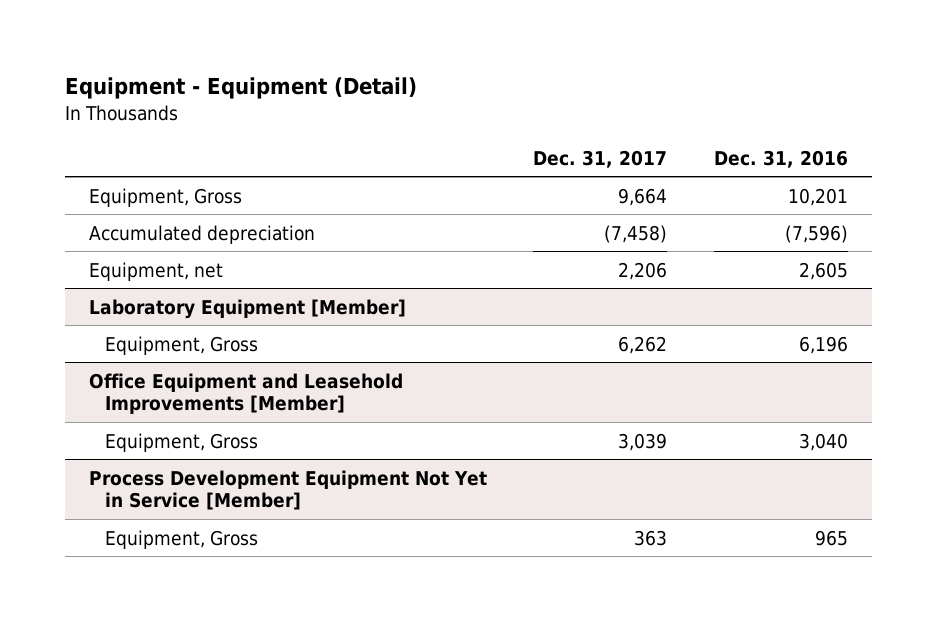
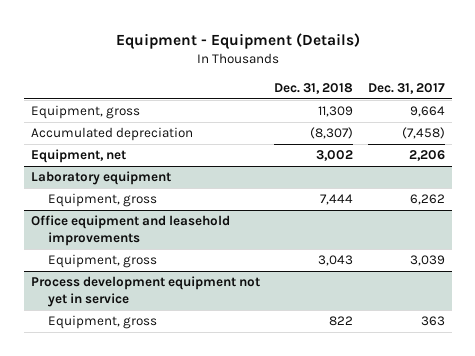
[65,77,418,100] Equipment - Equipment (Detail) -> [115,32,360,49] Equipment - Equipment (Details)
[714,149,849,168] Dec. 31, 2016 -> none
none -> [274,82,354,94] Dec. 31, 2018
[88,187,242,207] Equipment, Gross -> [30,105,140,120] Equipment, gross
[88,298,406,319] Laboratory Equipment [Member] -> [30,171,171,186] Laboratory equipment
[104,335,258,355] Equipment, Gross -> [47,193,157,208] Equipment, gross
[88,372,403,415] Office Equipment and Leasehold Improvements [Member] -> [30,215,230,246] Office equipment and leasehold improvements
[104,432,258,452] Equipment, Gross -> [47,254,157,269] Equipment, gross
[88,469,487,511] Process Development Equipment Not Yet in Service [Member] -> [30,276,260,307] Process development equipment not yet in service
[104,529,258,549] Equipment, Gross -> [47,315,157,330] Equipment, gross

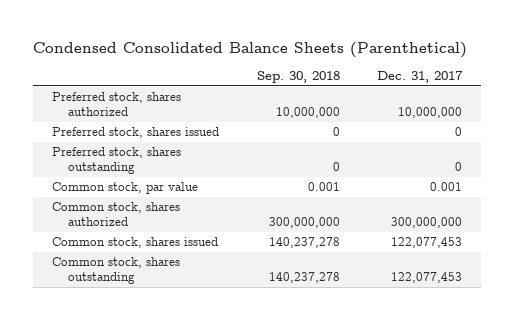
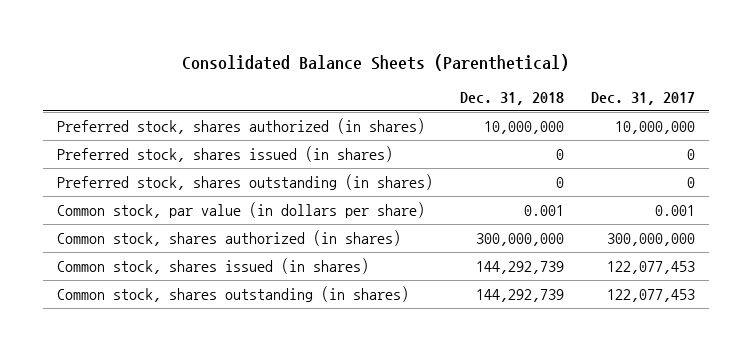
[33,42,468,59] Condensed Consolidated Balance Sheets (Parenthetical) -> [182,53,570,71] Consolidated Balance Sheets (Parenthetical)
[256,71,340,84] Sep. 30, 2018 -> none
none -> [460,91,565,105] Dec. 31, 2018
[52,92,182,117] Preferred stock, shares authorized -> [56,117,425,134] Preferred stock, shares authorized (in shares)
[52,127,220,139] Preferred stock, shares issued -> [56,145,393,162] Preferred stock, shares issued (in shares)
[52,147,182,175] Preferred stock, shares outstanding -> [56,173,433,190] Preferred stock, shares outstanding (in shares)
[52,182,199,195] Common stock, par value -> [56,201,425,218] Common stock, par value (in dollars per share)
[52,202,181,227] Common stock, shares authorized -> [56,229,401,246] Common stock, shares authorized (in shares)
[52,237,219,249] Common stock, shares issued -> [56,257,369,274] Common stock, shares issued (in shares)
[52,257,181,285] Common stock, shares outstanding -> [56,285,409,302] Common stock, shares outstanding (in shares)

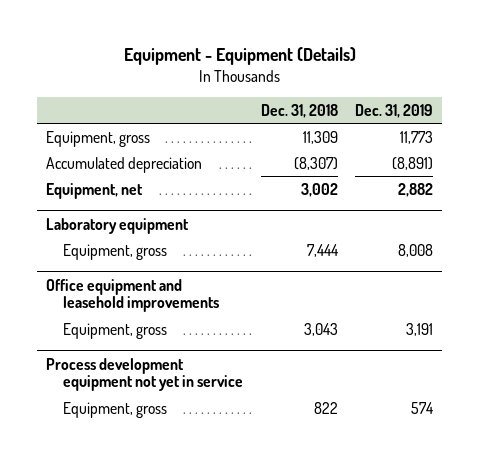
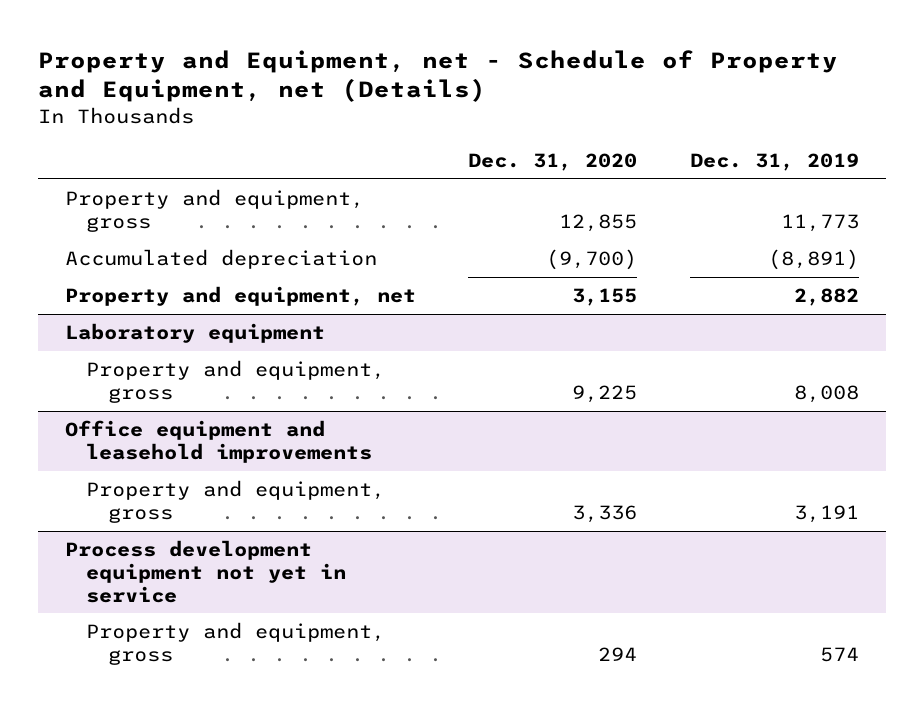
[123,47,356,66] Equipment - Equipment (Details) -> [38,49,839,103] Property and Equipment, net - Schedule of Property and Equipment, net (Details)
[260,103,338,118] Dec. 31, 2018 -> none
none -> [468,152,638,171] Dec. 31, 2020
[46,130,151,147] Equipment, gross -> [64,189,364,232] Property and equipment, gross
[46,182,144,199] Equipment, net -> [64,286,416,307] Property and equipment, net
[63,243,168,260] Equipment, gross -> [86,360,386,403] Property and equipment, gross
[63,322,168,339] Equipment, gross -> [86,480,386,523] Property and equipment, gross
[63,401,168,418] Equipment, gross -> [86,622,386,665] Property and equipment, gross

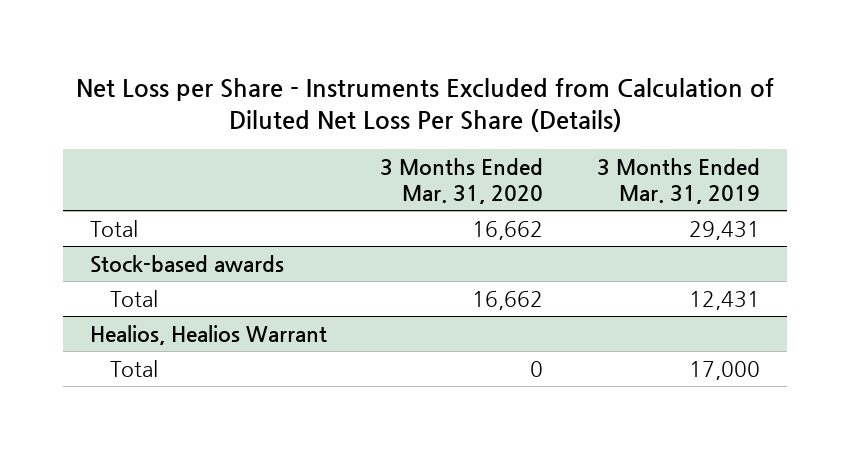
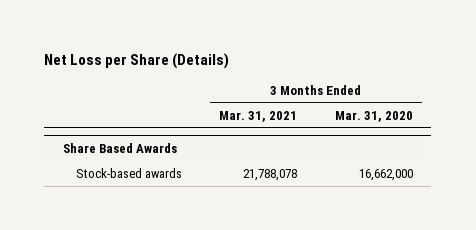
[75,77,774,133] Net Loss per Share - Instruments Excluded from Calculation of Diluted Net Loss Per Share (Details) -> [44,52,230,69] Net Loss per Share (Details)
[597,157,761,205] 3 Months Ended Mar. 31, 2019 -> none
none -> [219,110,298,122] Mar. 31, 2021
[89,219,138,237] Total -> none
[109,289,158,307] Total -> none
[89,324,327,345] Healios, Healios Warrant -> none
[109,359,158,377] Total -> none
[89,254,284,273] Stock-based awards -> [62,142,177,153] Share Based Awards
none -> [76,168,183,179] Stock-based awards

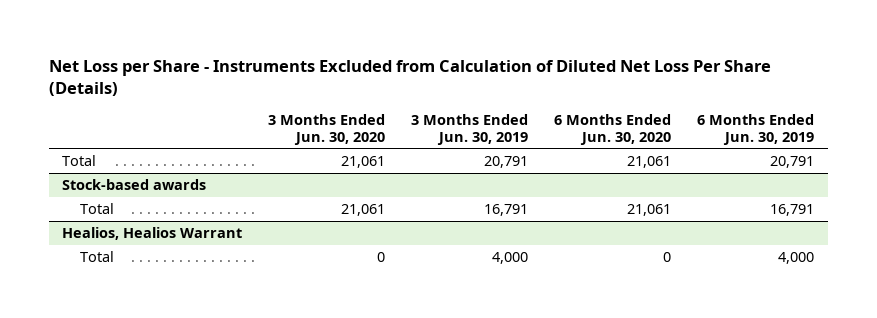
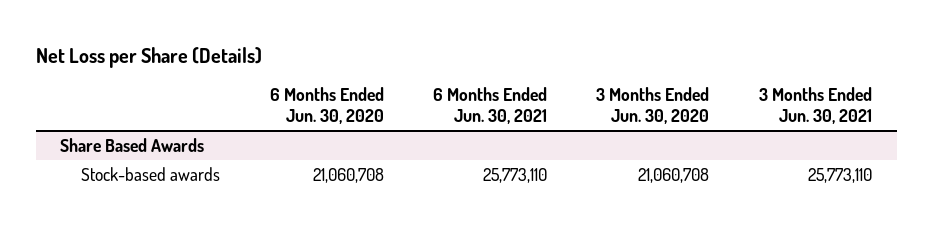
[49,59,772,96] Net Loss per Share - Instruments Excluded from Calculation of Diluted Net Loss Per Share (Details) -> [35,46,262,68] Net Loss per Share (Details)
[411,114,529,145] 3 Months Ended Jun. 30, 2019 -> none
[697,114,815,145] 6 Months Ended Jun. 30, 2019 -> none
none -> [432,86,547,124] 6 Months Ended Jun. 30, 2021
none -> [758,86,872,124] 3 Months Ended Jun. 30, 2021
[62,155,97,167] Total -> none
[79,203,114,215] Total -> none
[62,227,243,241] Healios, Healios Warrant -> none
[79,251,114,263] Total -> none
[62,179,207,191] Stock-based awards -> [60,137,205,152] Share Based Awards
none -> [81,166,221,181] Stock-based awards

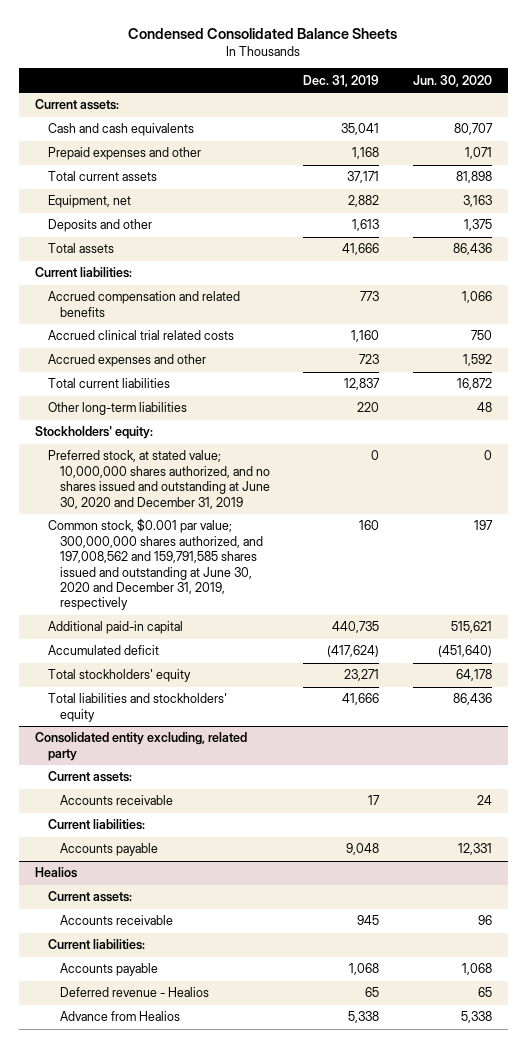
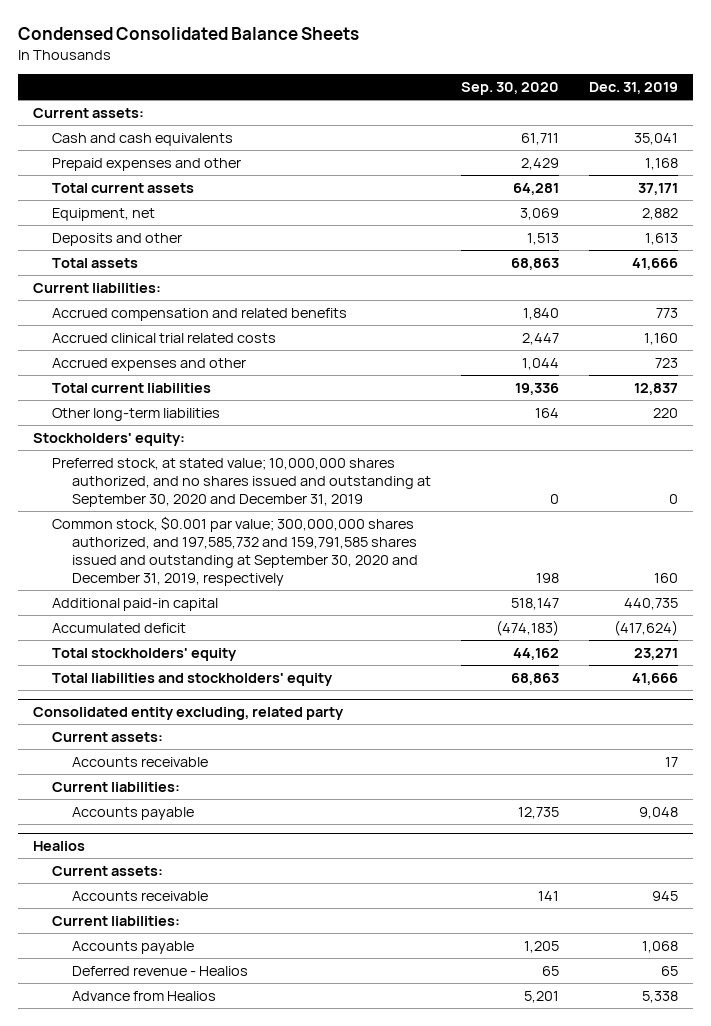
[412,74,492,87] Jun. 30, 2020 -> none
none -> [461,82,560,96] Sep. 30, 2020
[47,450,271,509] Preferred stock, at stated value; 10,000,000 shares authorized, and no shares issued and outstanding at June 30, 2020 and December 31, 2019 -> [52,457,432,507] Preferred stock, at stated value; 10,000,000 shares authorized, and no shares issued and outstanding at September 30, 2020 and December 31, 2019
[47,518,264,611] Common stock, $0.001 par value; 300,000,000 shares authorized, and 197,008,562 and 159,791,585 shares issued and outstanding at June 30, 2020 and December 31, 2019, respectively -> [52,515,419,586] Common stock, $0.001 par value; 300,000,000 shares authorized, and 197,585,732 and 159,791,585 shares issued and outstanding at September 30, 2020 and December 31, 2019, respectively

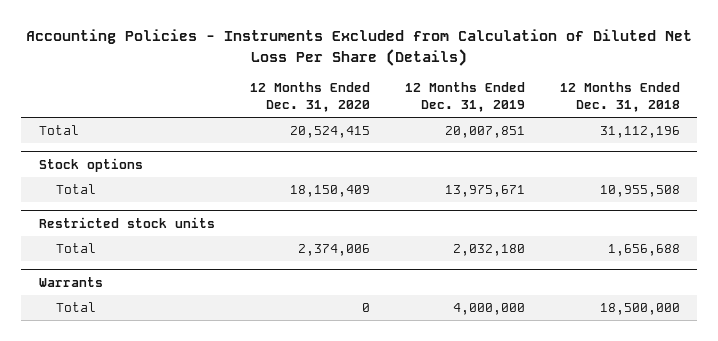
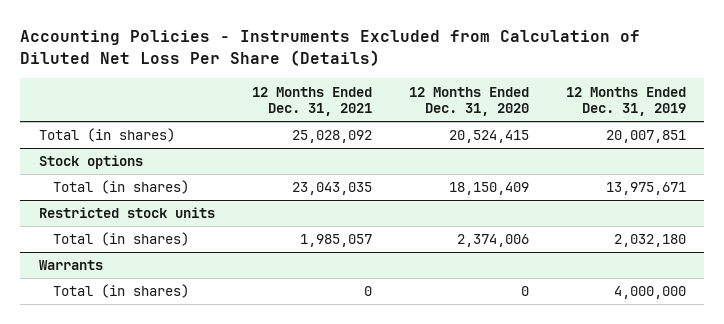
[559,82,680,112] 12 Months Ended Dec. 31, 2018 -> none
none -> [251,86,372,117] 12 Months Ended Dec. 31, 2021
[38,125,79,136] Total -> [38,128,175,143] Total (in shares)
[56,184,97,195] Total -> [52,180,189,195] Total (in shares)
[56,243,97,254] Total -> [52,232,189,247] Total (in shares)
[56,302,97,313] Total -> [52,284,189,299] Total (in shares)

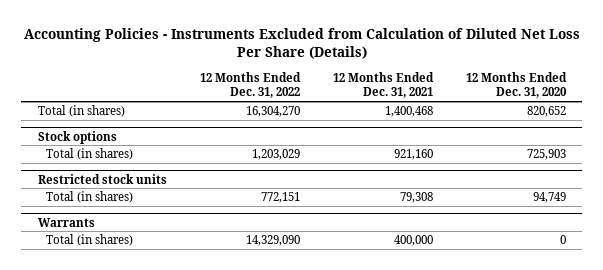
[565,86,686,117] 12 Months Ended Dec. 31, 2019 -> none
none -> [199,71,301,99] 12 Months Ended Dec. 31, 2022
[291,130,372,144] 25,028,092 -> [384,106,433,118] 1,400,468
[448,130,529,144] 20,524,415 -> [526,106,566,118] 820,652
[291,182,372,196] 23,043,035 -> [393,149,433,161] 921,160
[448,182,529,196] 18,150,409 -> [526,149,566,161] 725,903
[299,234,372,248] 1,985,057 -> [399,192,433,204] 79,308
[456,234,529,248] 2,374,006 -> [532,192,566,204] 94,749
[363,286,372,297] 0 -> [393,235,433,247] 400,000

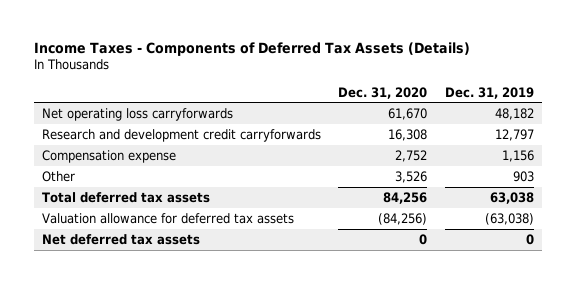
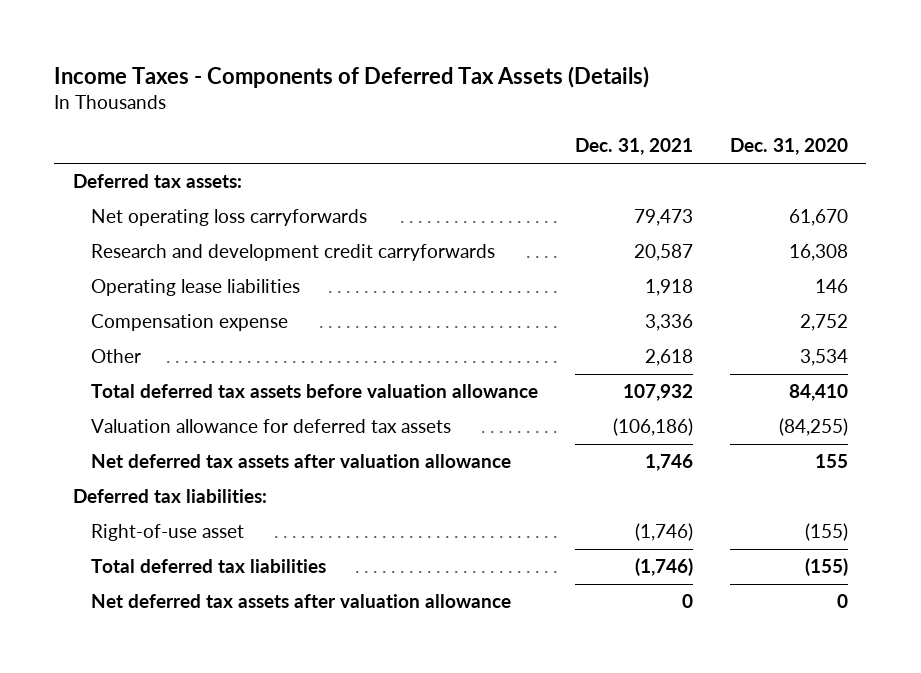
[444,86,534,99] Dec. 31, 2019 -> none
none -> [575,138,694,156] Dec. 31, 2021
none -> [72,174,242,189] Deferred tax assets:
none -> [91,279,301,297] Operating lease liabilities
[395,170,428,183] 3,526 -> [799,349,848,367] 3,534
[42,191,211,203] Total deferred tax assets -> [91,384,539,399] Total deferred tax assets before valuation allowance
[383,191,428,204] 84,256 -> [788,384,848,402] 84,410
[378,212,428,225] (84,256) -> [778,418,848,437] (84,255)
none -> [91,454,512,469] Net deferred tax assets after valuation allowance
none -> [72,489,267,504] Deferred tax liabilities:
none -> [91,524,245,542] Right-of-use asset
none -> [91,559,327,574] Total deferred tax liabilities
[42,233,201,245] Net deferred tax assets -> [91,594,512,609] Net deferred tax assets after valuation allowance

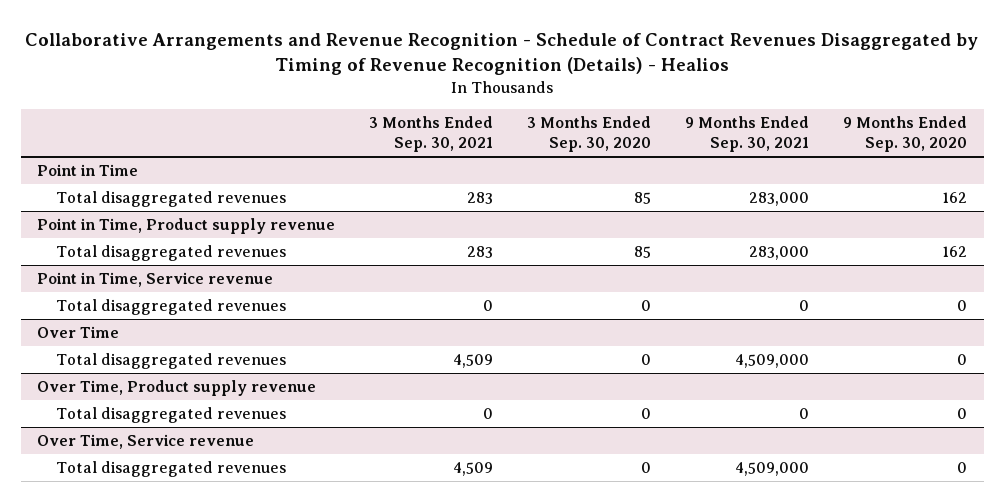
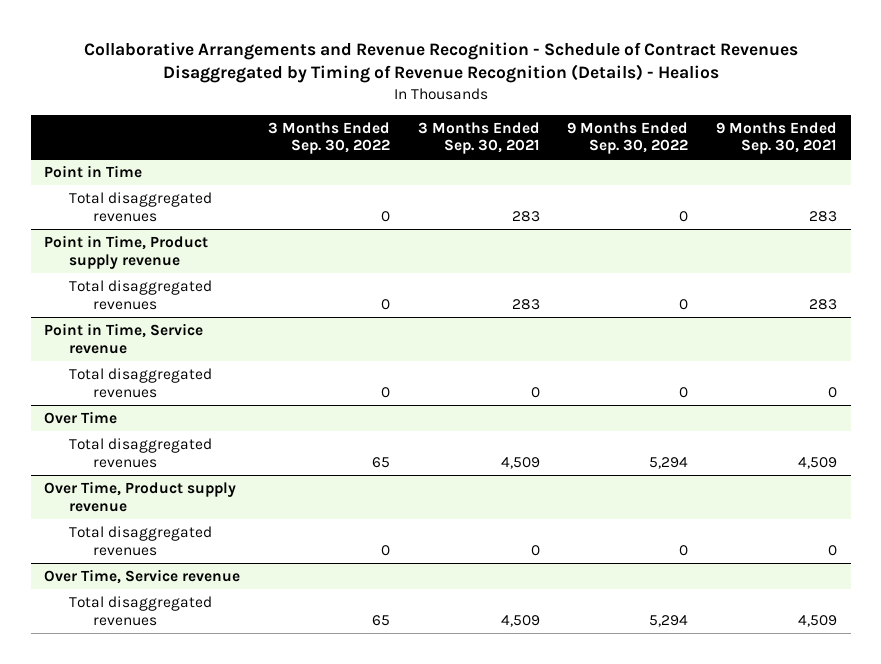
[527,116,652,152] 3 Months Ended Sep. 30, 2020 -> none
[842,116,967,152] 9 Months Ended Sep. 30, 2020 -> none
none -> [268,121,391,155] 3 Months Ended Sep. 30, 2022
none -> [567,121,689,155] 9 Months Ended Sep. 30, 2022
[748,192,809,207] 283,000 -> [808,210,837,222] 283
[748,246,809,261] 283,000 -> [808,298,837,310] 283
[734,354,809,369] 4,509,000 -> [797,456,837,469] 4,509
[734,462,809,477] 4,509,000 -> [797,614,837,627] 4,509

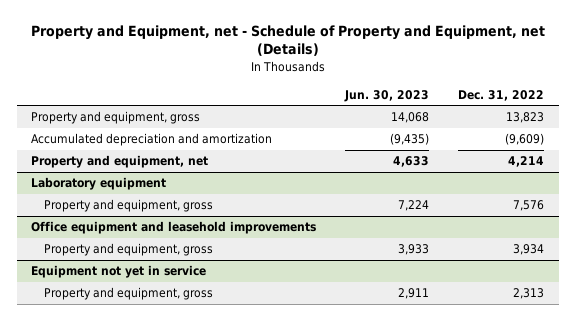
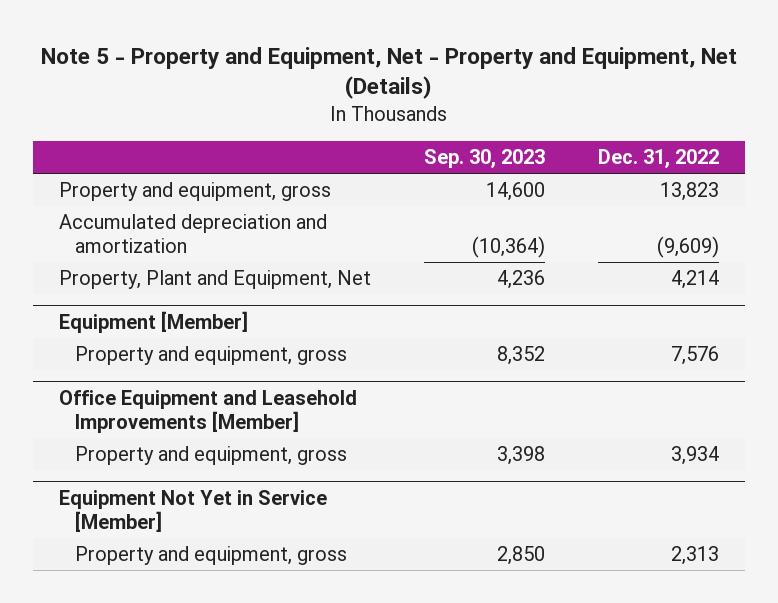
[30,24,545,57] Property and Equipment, net - Schedule of Property and Equipment, net (Details) -> [40,46,737,100] Note 5 - Property and Equipment, Net - Property and Equipment, Net (Details)
[344,89,430,102] Jun. 30, 2023 -> none
none -> [423,148,545,168] Sep. 30, 2023
[31,155,209,169] Property and equipment, net -> [59,270,372,290] Property, Plant and Equipment, Net
[31,177,167,191] Laboratory equipment -> [59,311,249,334] Equipment [Member]
[31,221,317,235] Office equipment and leasehold improvements -> [59,390,358,433] Office Equipment and Leasehold Improvements [Member]
[31,265,207,279] Equipment not yet in service -> [59,490,328,532] Equipment Not Yet in Service [Member]

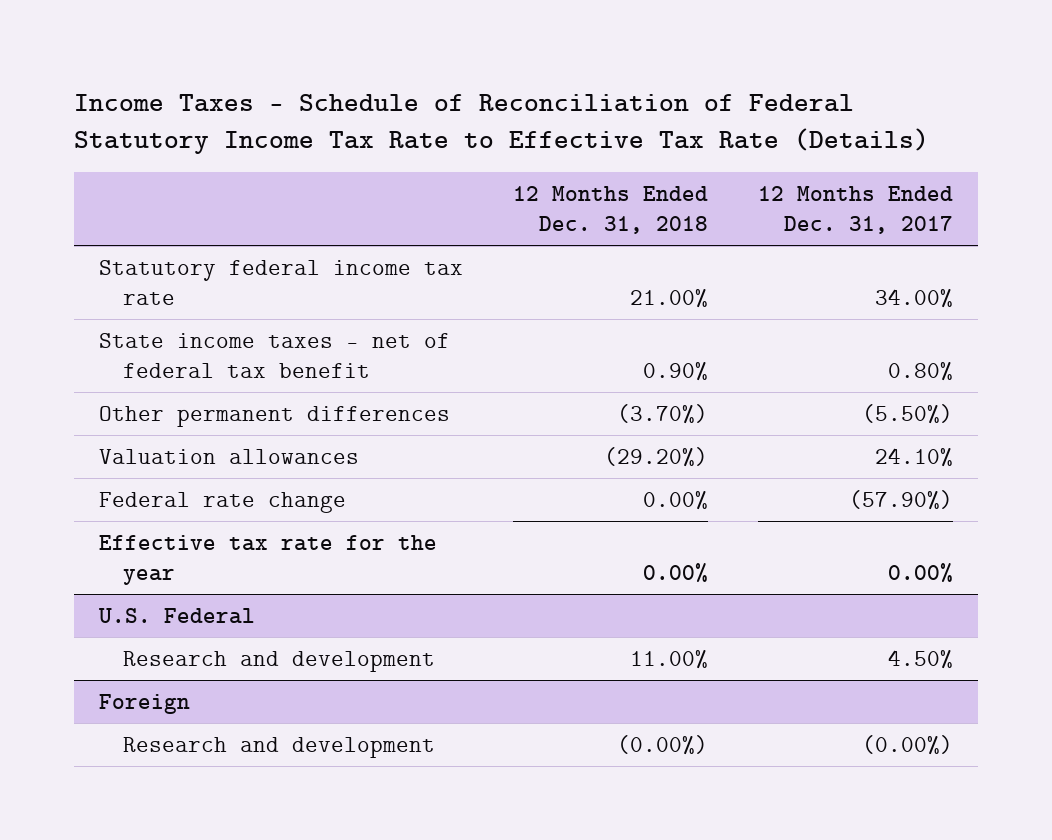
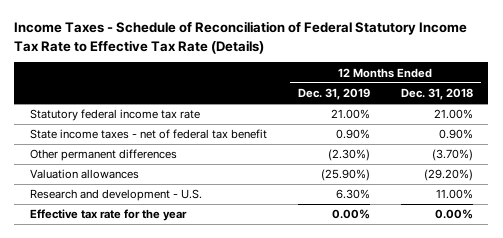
[758,185,954,234] 12 Months Ended Dec. 31, 2017 -> none
none -> [297,88,370,101] Dec. 31, 2019
[98,491,346,513] Federal rate change -> none
none -> [29,189,202,202] Research and development - U.S.
[97,607,255,624] U.S. Federal -> none
[123,650,436,672] Research and development -> none
[98,693,190,714] Foreign -> none
[123,736,436,758] Research and development -> none

